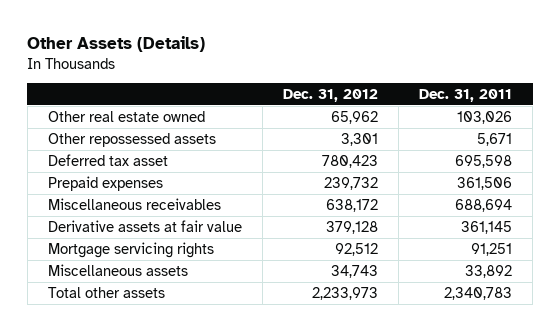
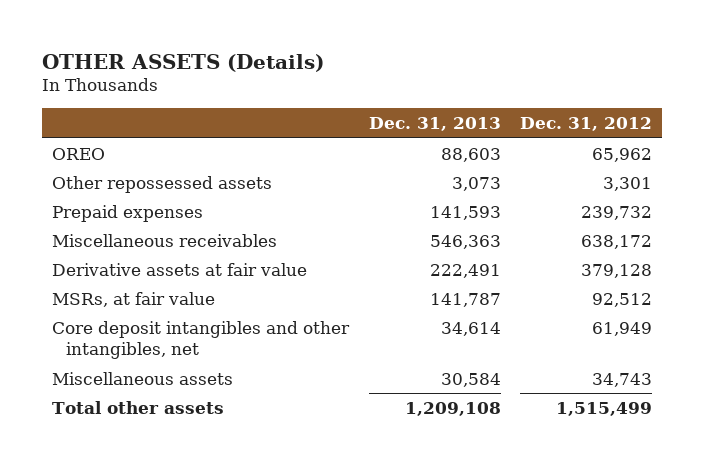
[27,36,206,53] Other Assets (Details) -> [42,53,325,72] OTHER ASSETS (Details)
[418,88,512,102] Dec. 31, 2011 -> none
none -> [368,117,501,132] Dec. 31, 2013
[47,110,205,122] Other real estate owned -> [52,147,106,160] OREO
[47,153,168,166] Deferred tax asset -> none
[47,241,214,258] Mortgage servicing rights -> [52,291,216,307] MSRs, at fair value
none -> [52,320,351,360] Core deposit intangibles and other intangibles, net
[311,286,378,300] 2,233,973 -> [556,401,653,416] 1,515,499

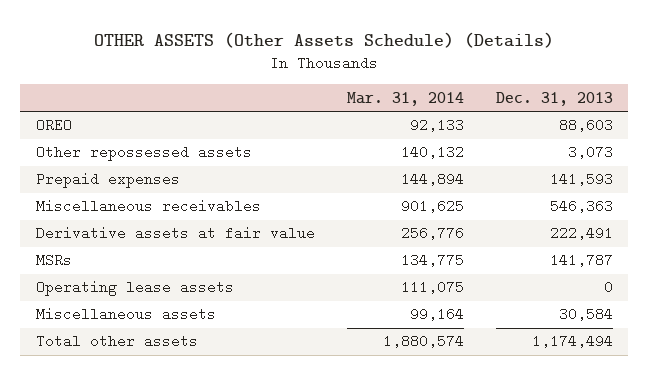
[42,53,325,72] OTHER ASSETS (Details) -> [94,31,555,48] OTHER ASSETS (Other Assets Schedule) (Details)
[520,117,653,132] Dec. 31, 2012 -> none
none -> [346,91,464,106] Mar. 31, 2014
[52,320,351,360] Core deposit intangibles and other intangibles, net -> none
[52,291,216,307] MSRs, at fair value -> [36,253,73,268] MSRs
none -> [36,280,235,297] Operating lease assets
[404,401,501,416] 1,209,108 -> [531,334,613,349] 1,174,494

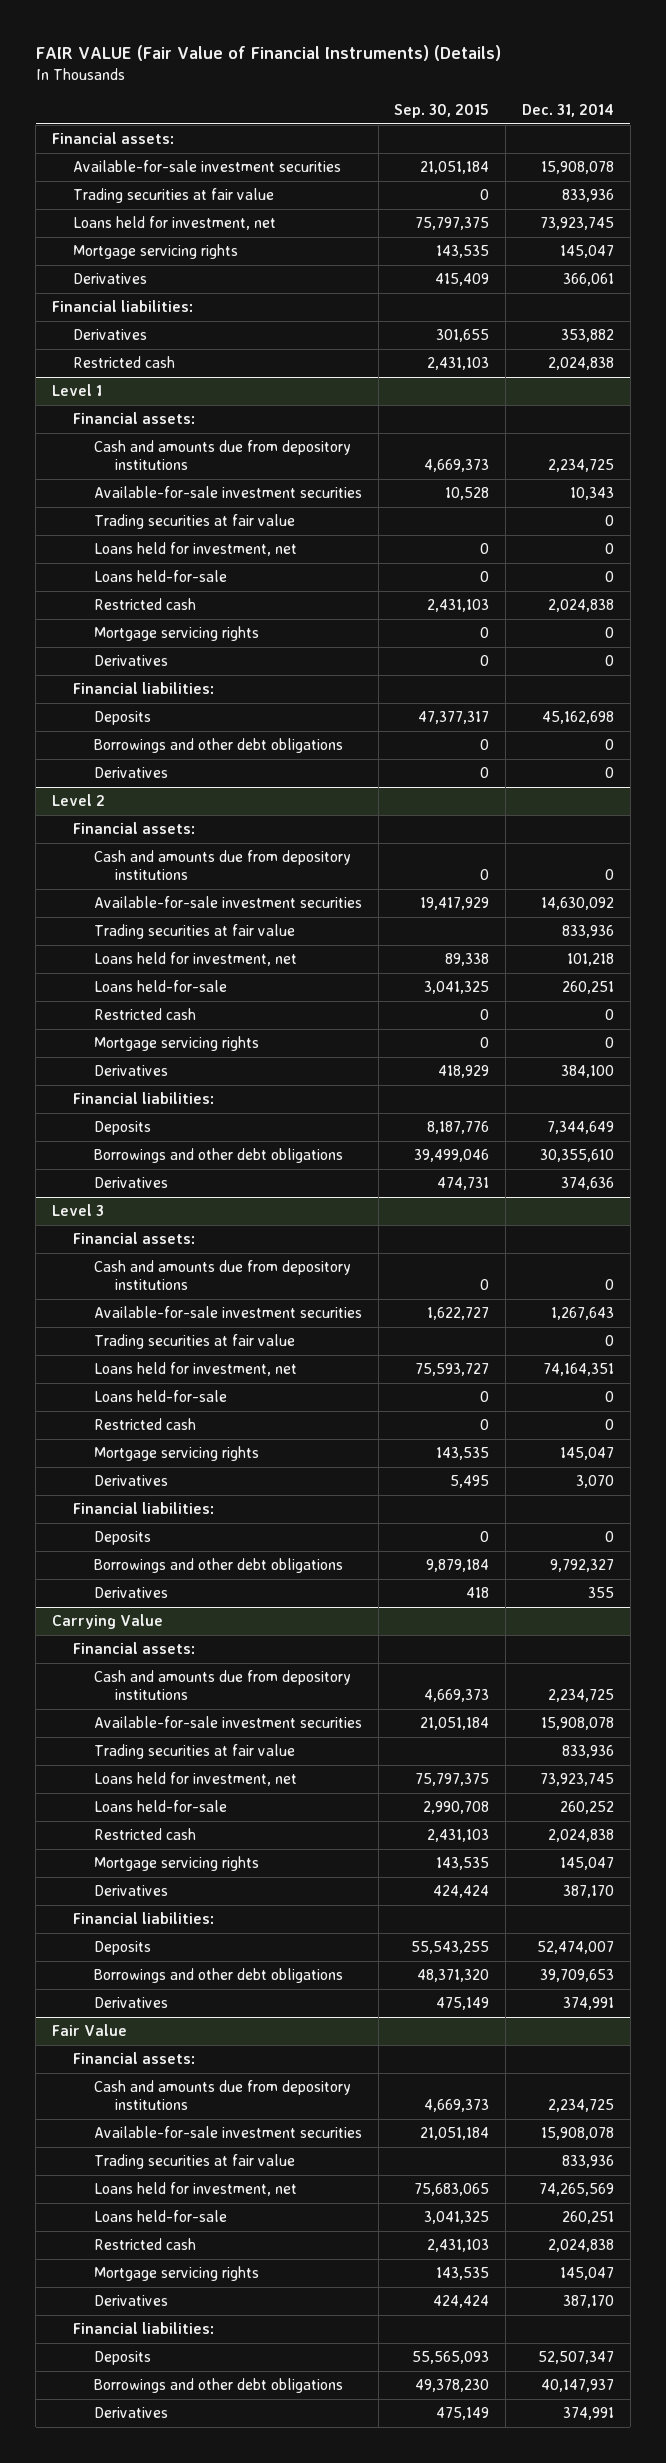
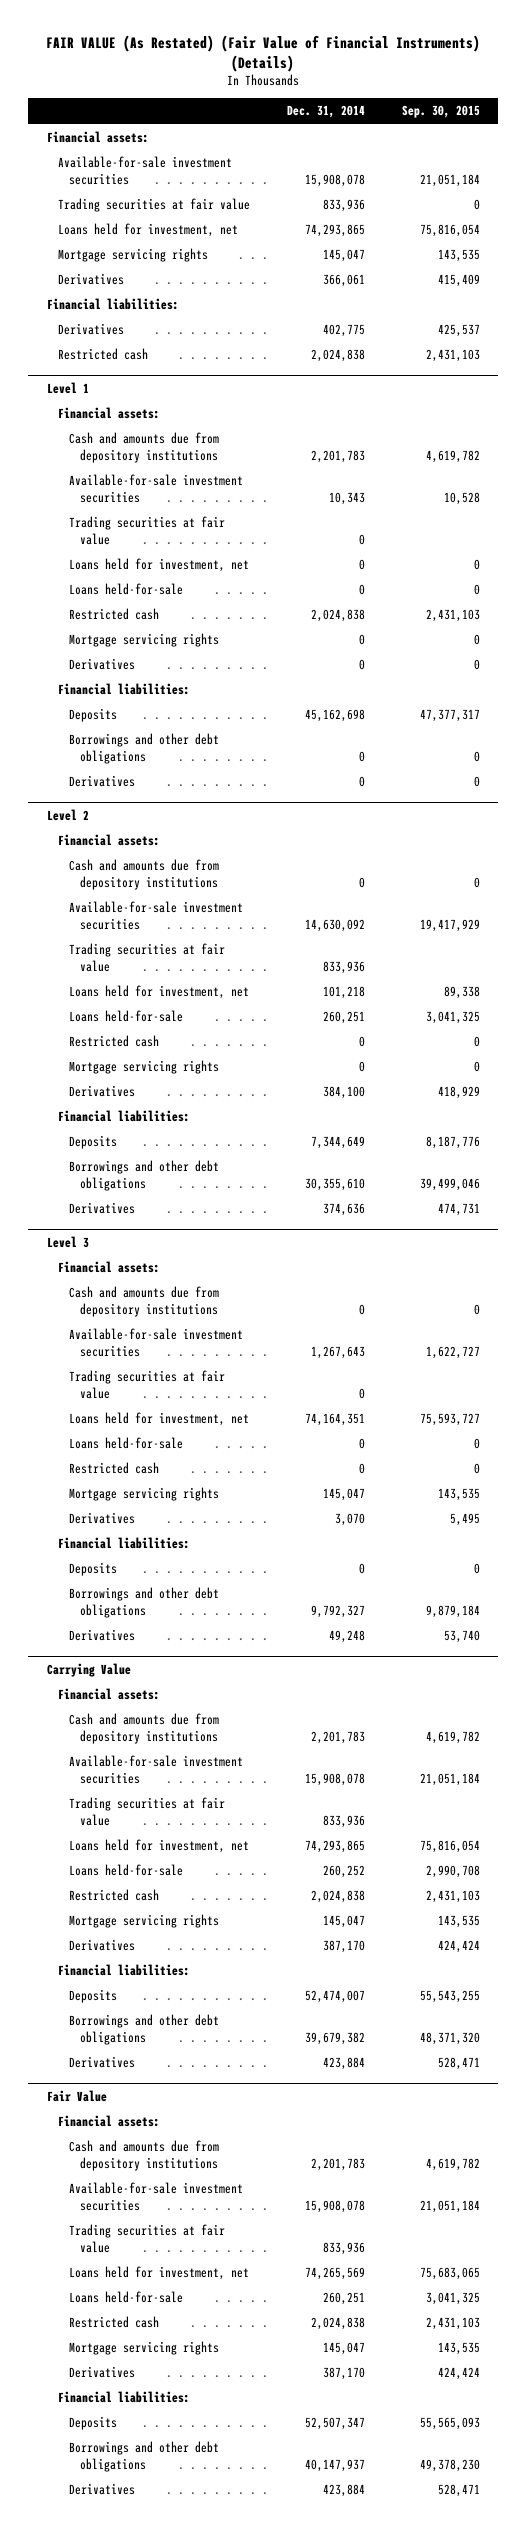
[35,45,501,62] FAIR VALUE (Fair Value of Financial Instruments) (Details) -> [46,35,481,73] FAIR VALUE (As Restated) (Fair Value of Financial Instruments) (Details)
[415,217,490,231] 75,797,375 -> [419,224,480,238] 75,816,054
[539,217,614,231] 73,923,745 -> [304,224,365,238] 74,293,865
[436,329,490,343] 301,655 -> [437,324,480,338] 425,537
[560,329,614,343] 353,882 -> [322,324,365,338] 402,775
[424,458,490,472] 4,669,373 -> [425,449,480,463] 4,619,782
[547,458,614,472] 2,234,725 -> [310,449,365,463] 2,201,783
[466,1587,490,1599] 418 -> [443,1630,480,1644] 53,740
[587,1587,614,1599] 355 -> [328,1630,365,1644] 49,248
[424,1688,490,1702] 4,669,373 -> [425,1730,480,1744] 4,619,782
[547,1688,614,1702] 2,234,725 -> [310,1730,365,1744] 2,201,783
[415,1773,490,1787] 75,797,375 -> [419,1840,480,1854] 75,816,054
[539,1773,614,1787] 73,923,745 -> [304,1840,365,1854] 74,293,865
[539,1969,614,1983] 39,709,653 -> [304,2031,365,2045] 39,679,382
[436,1997,490,2011] 475,149 -> [437,2057,480,2071] 528,471
[562,1997,614,2011] 374,991 -> [322,2057,365,2071] 423,884
[424,2098,490,2112] 4,669,373 -> [425,2157,480,2171] 4,619,782
[547,2098,614,2112] 2,234,725 -> [310,2157,365,2171] 2,201,783
[436,2407,490,2421] 475,149 -> [437,2484,480,2498] 528,471
[562,2407,614,2421] 374,991 -> [322,2484,365,2498] 423,884

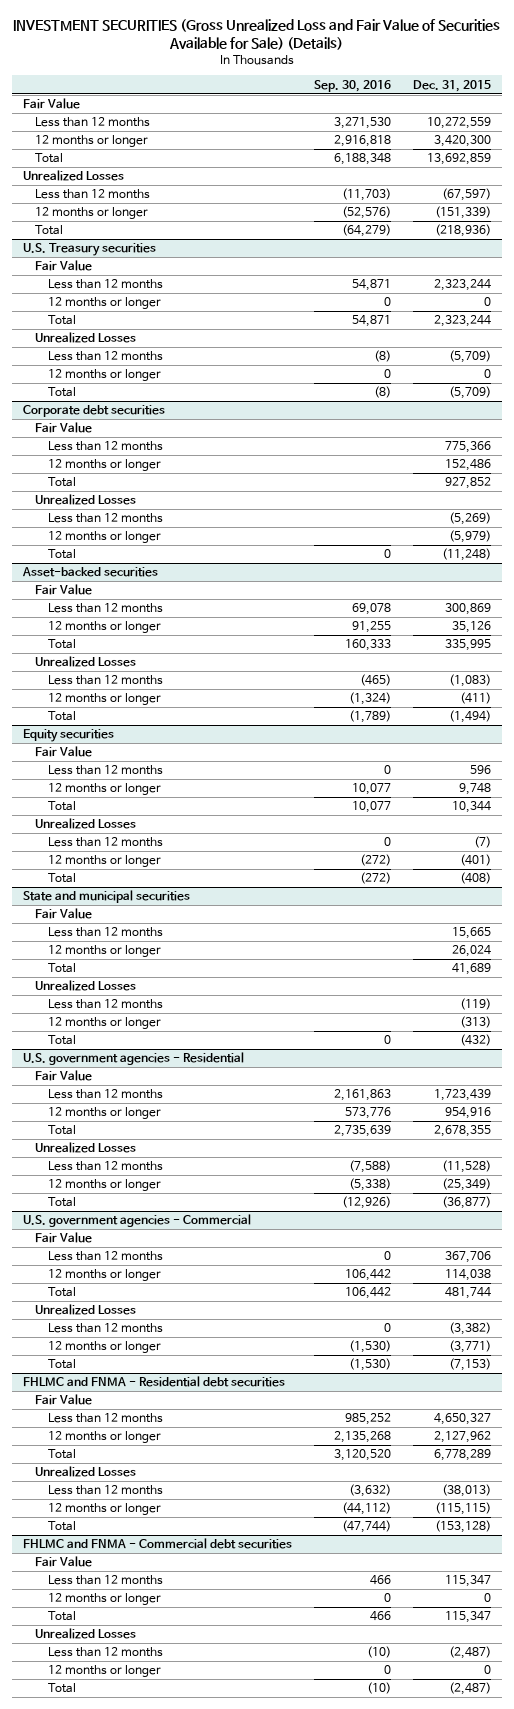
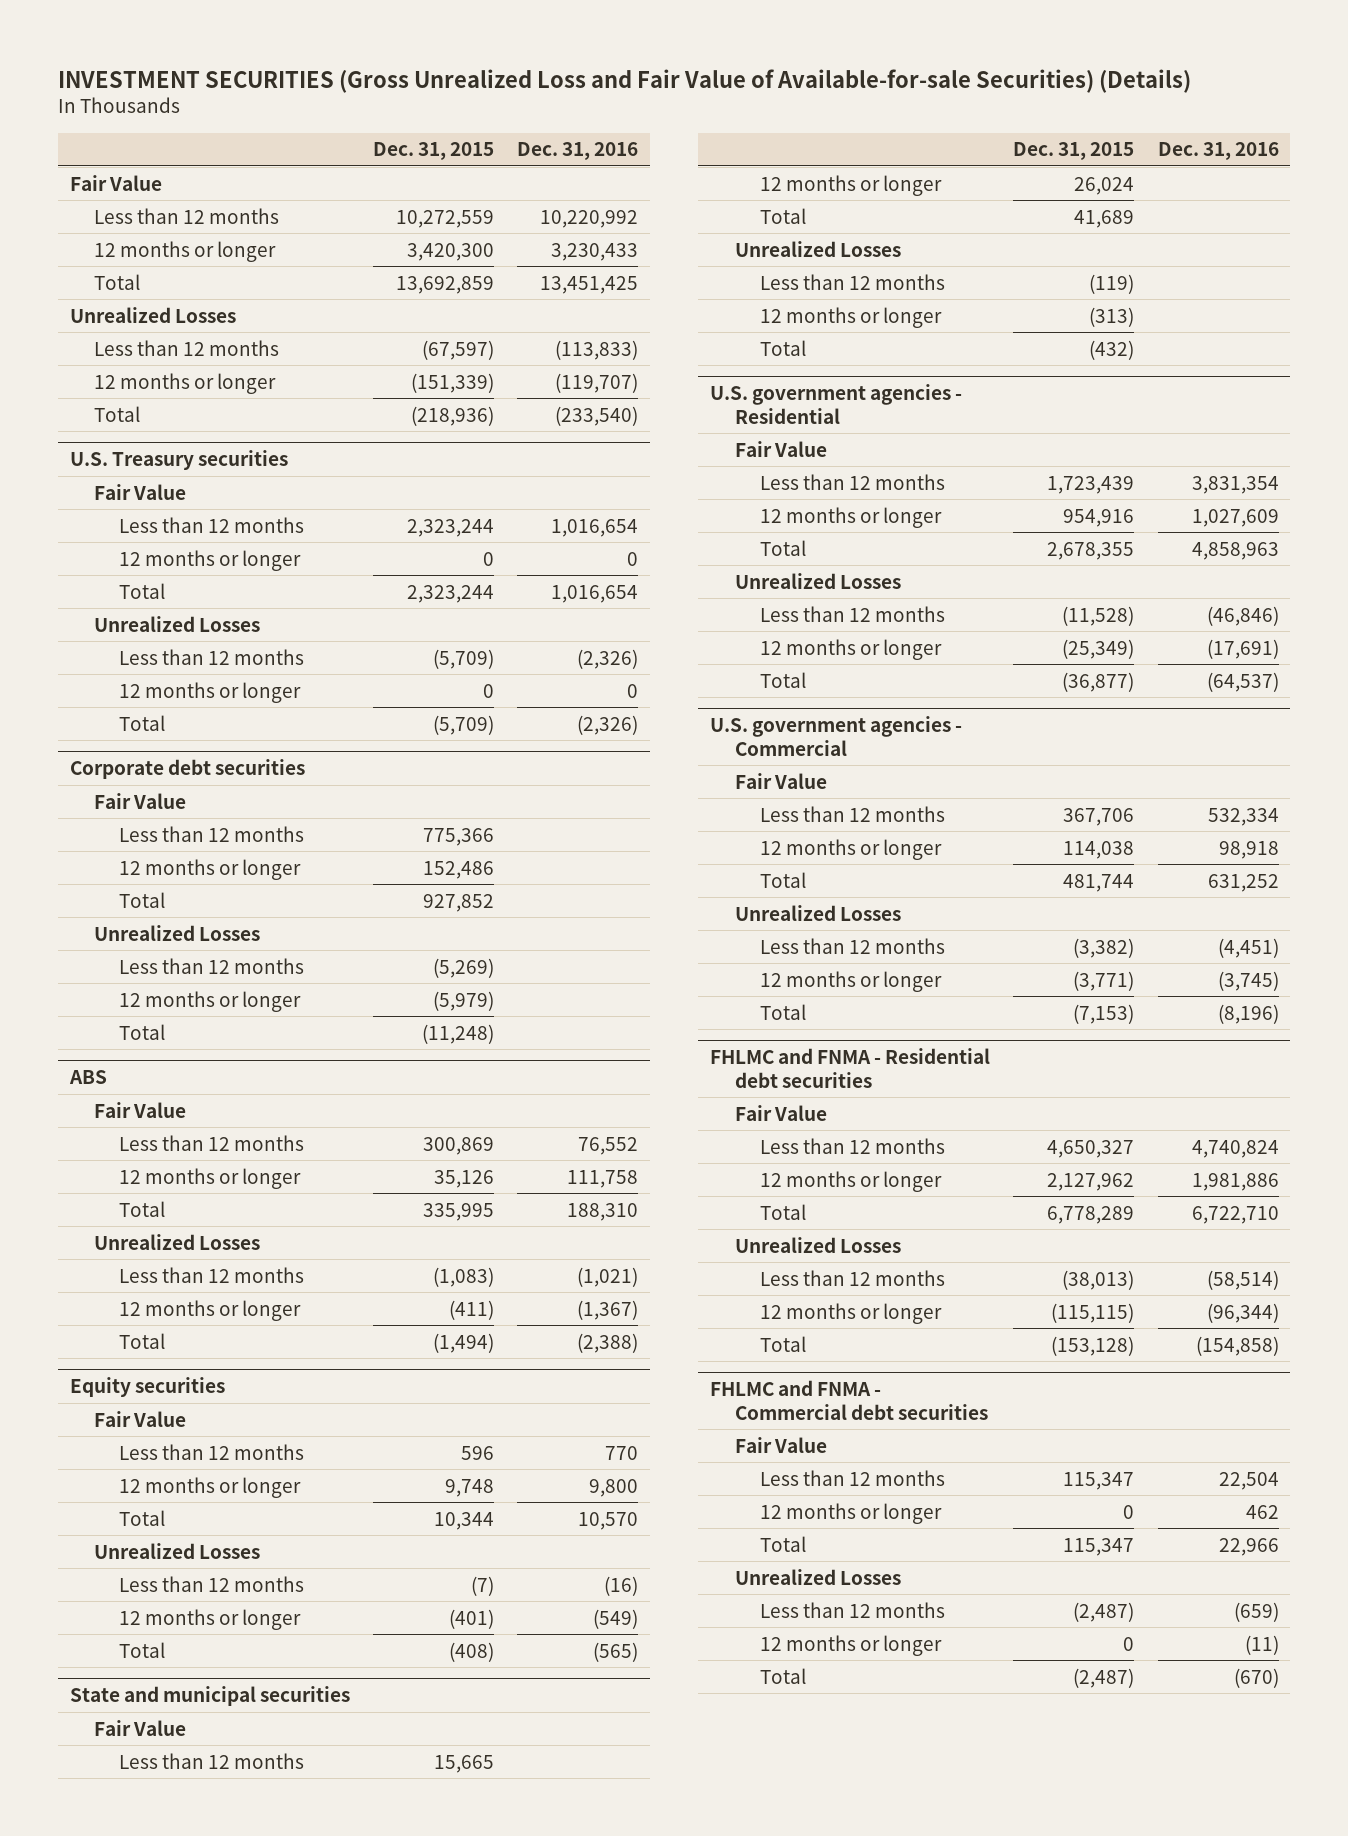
[13,19,501,51] INVESTMENT SECURITIES (Gross Unrealized Loss and Fair Value of Securities Available for Sale) (Details) -> [57,68,1191,93] INVESTMENT SECURITIES (Gross Unrealized Loss and Fair Value of Available-for-sale Securities) (Details)
[314,79,392,92] Sep. 30, 2016 -> none
none -> [517,142,639,161] Dec. 31, 2016
[22,567,159,578] Asset-backed securities -> [68,1070,107,1085] ABS

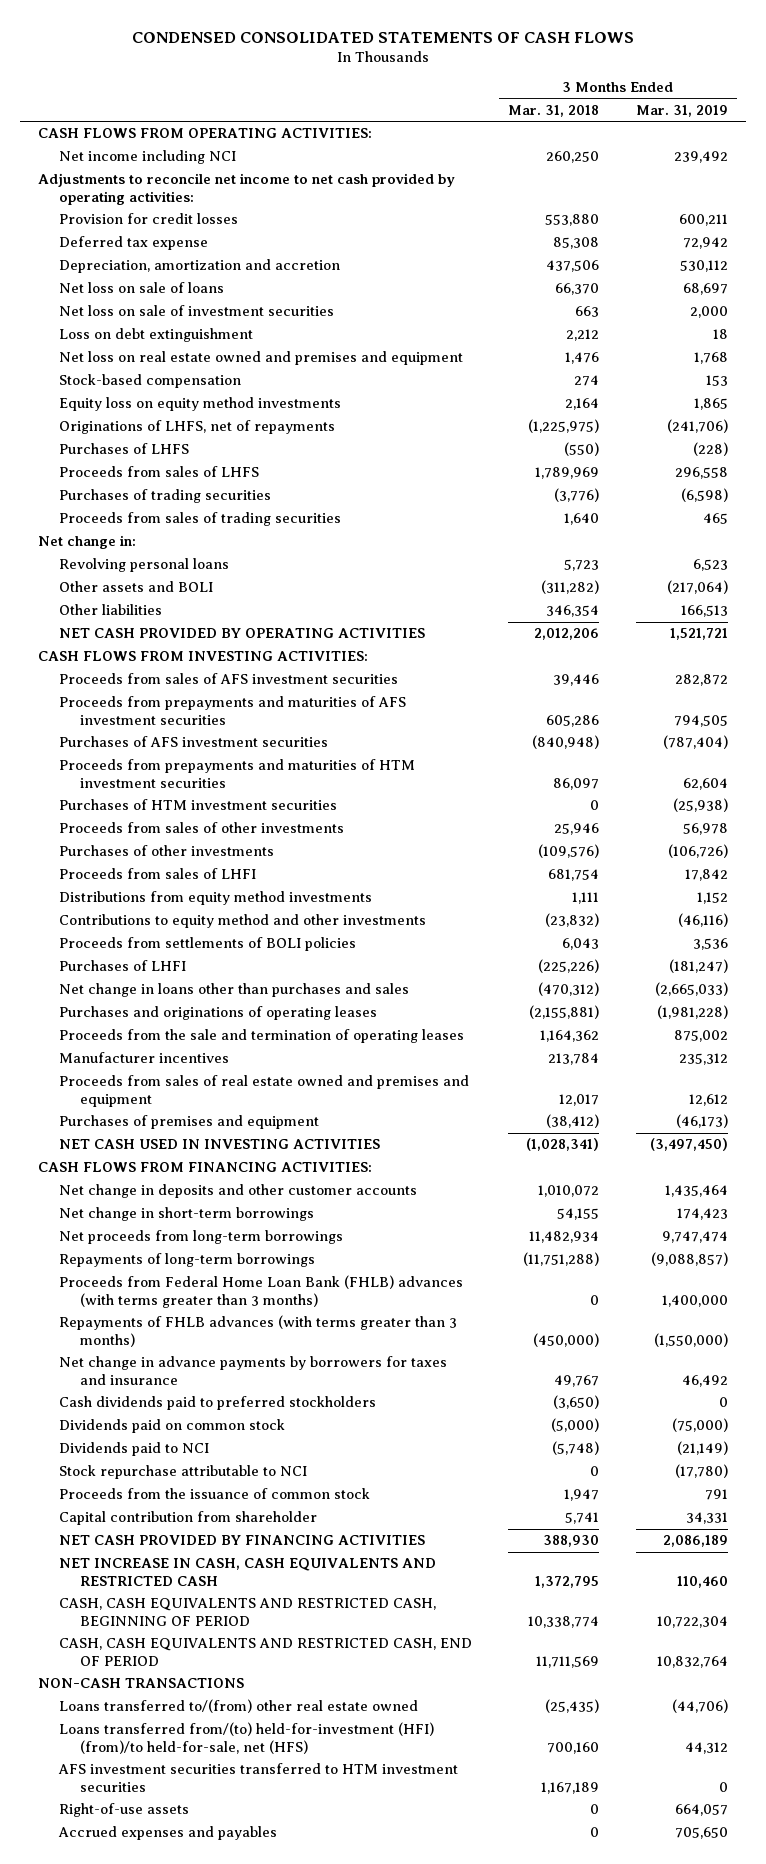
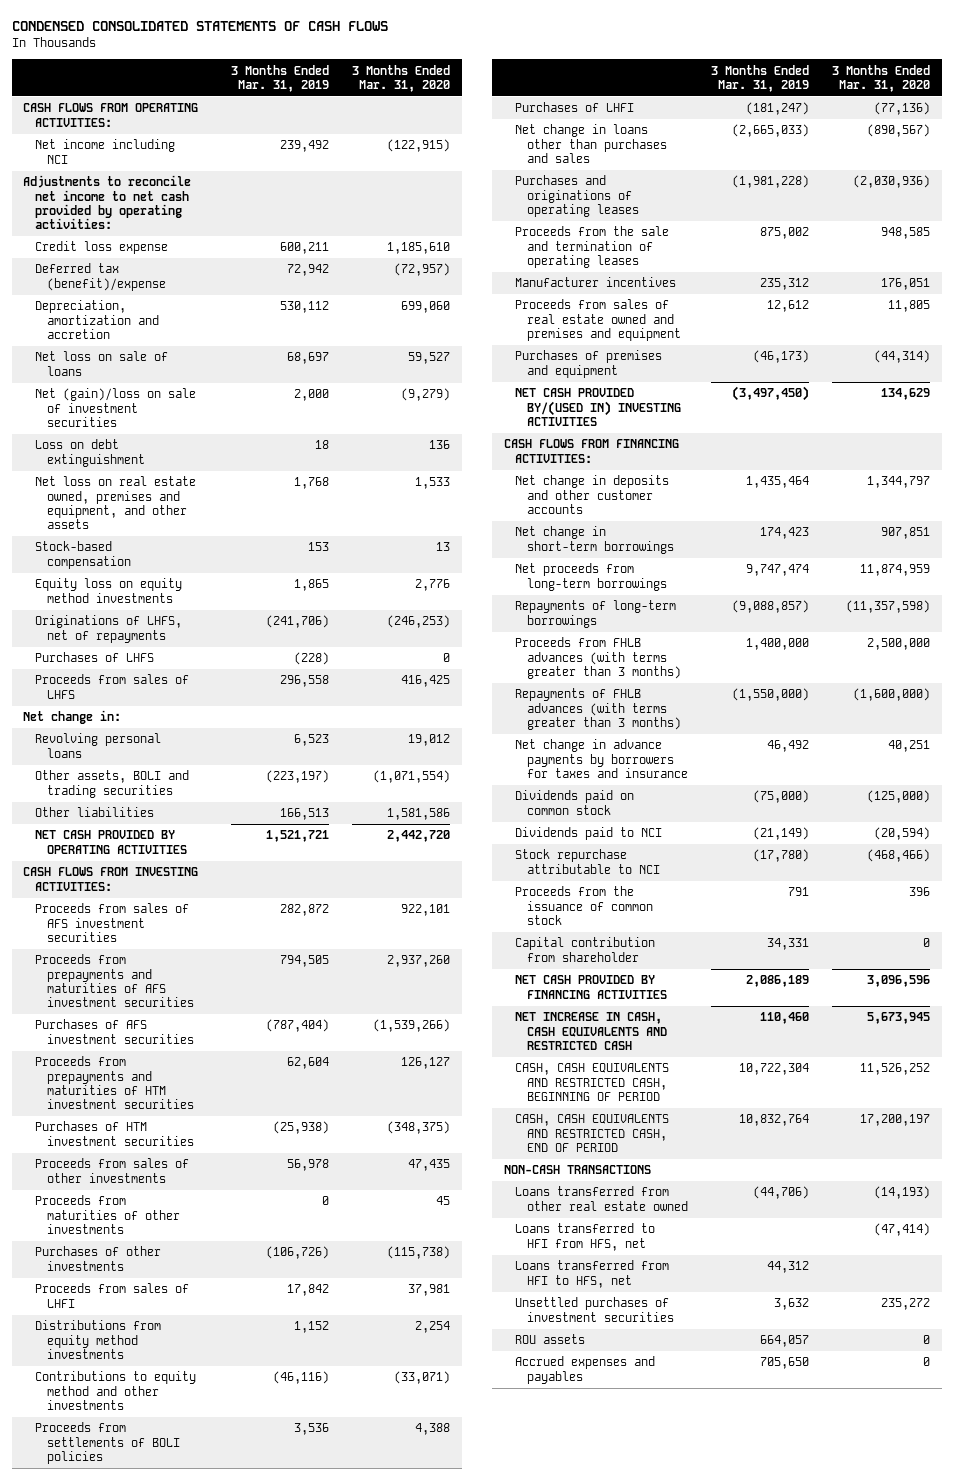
[508,104,600,117] Mar. 31, 2018 -> none
none -> [352,64,451,92] 3 Months Ended Mar. 31, 2020
[59,213,239,225] Provision for credit losses -> [35,241,169,255] Credit loss expense
[59,236,209,251] Deferred tax expense -> [35,263,167,291] Deferred tax (benefit)/expense
[59,305,335,317] Net loss on sale of investment securities -> [35,388,197,428] Net (gain)/loss on sale of investment securities
[59,351,464,366] Net loss on real estate owned and premises and equipment -> [35,476,197,530] Net loss on real estate owned, premises and equipment, and other assets
[59,489,272,504] Purchases of trading securities -> none
[59,512,342,527] Proceeds from sales of trading securities -> none
[59,581,214,593] Other assets and BOLI -> [35,770,190,798] Other assets, BOLI and trading securities
[666,580,728,595] (217,064) -> [266,770,330,784] (223,197)
none -> [35,1195,181,1235] Proceeds from maturities of other investments
[59,1139,381,1150] NET CASH USED IN INVESTING ACTIVITIES -> [515,388,682,427] NET CASH PROVIDED BY/(USED IN) INVESTING ACTIVITIES
[59,1275,464,1308] Proceeds from Federal Home Loan Bank (FHLB) advances (with terms greater than 3 months) -> [515,637,682,680] Proceeds from FHLB advances (with terms greater than 3 months)
[59,1396,377,1411] Cash dividends paid to preferred stockholders -> none
[58,1763,459,1792] AFS investment securities transferred to HTM investment securities -> none
[59,1699,419,1714] Loans transferred to/(from) other real estate owned -> [515,1186,689,1211] Loans transferred from other real estate owned
none -> [515,1223,656,1251] Loans transferred to HFI from HFS, net
[59,1722,435,1754] Loans transferred from/(to) held-for-investment (HFI) (from)/to held-for-sale, net (HFS) -> [515,1260,670,1288] Loans transferred from HFI to HFS, net
none -> [515,1297,675,1322] Unsettled purchases of investment securities
[59,1803,190,1818] Right-of-use assets -> [515,1334,586,1345] ROU assets

